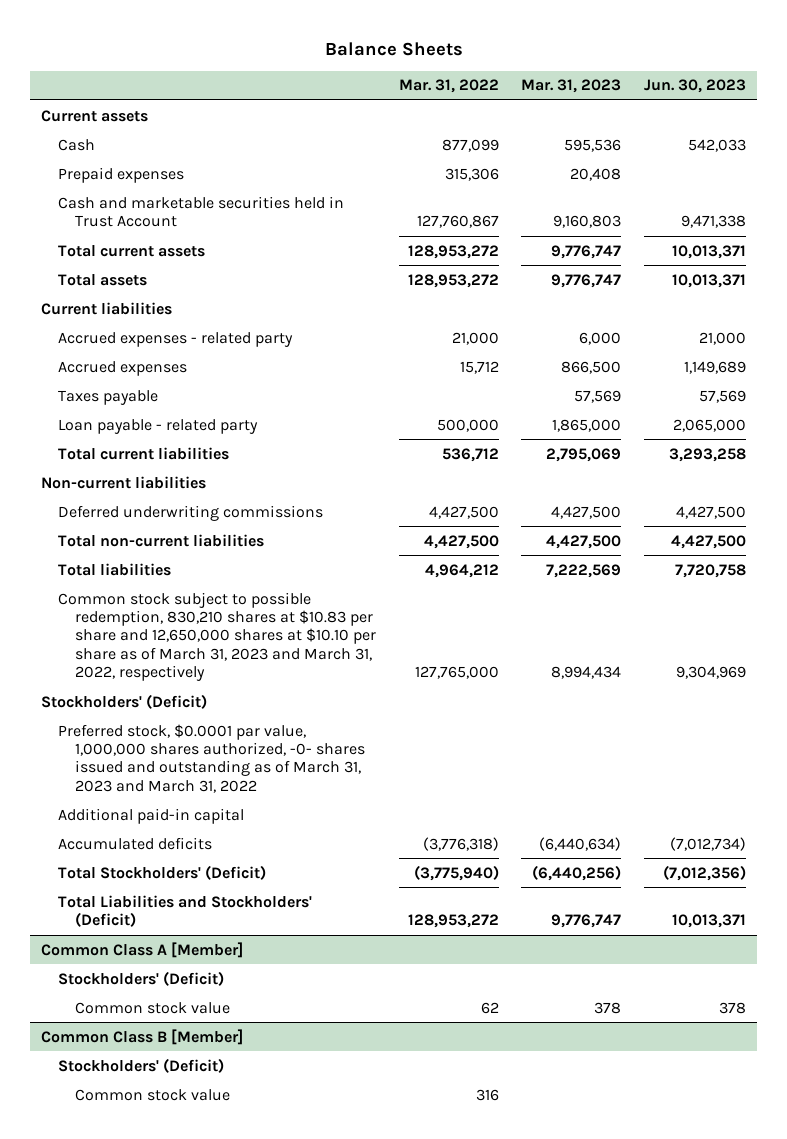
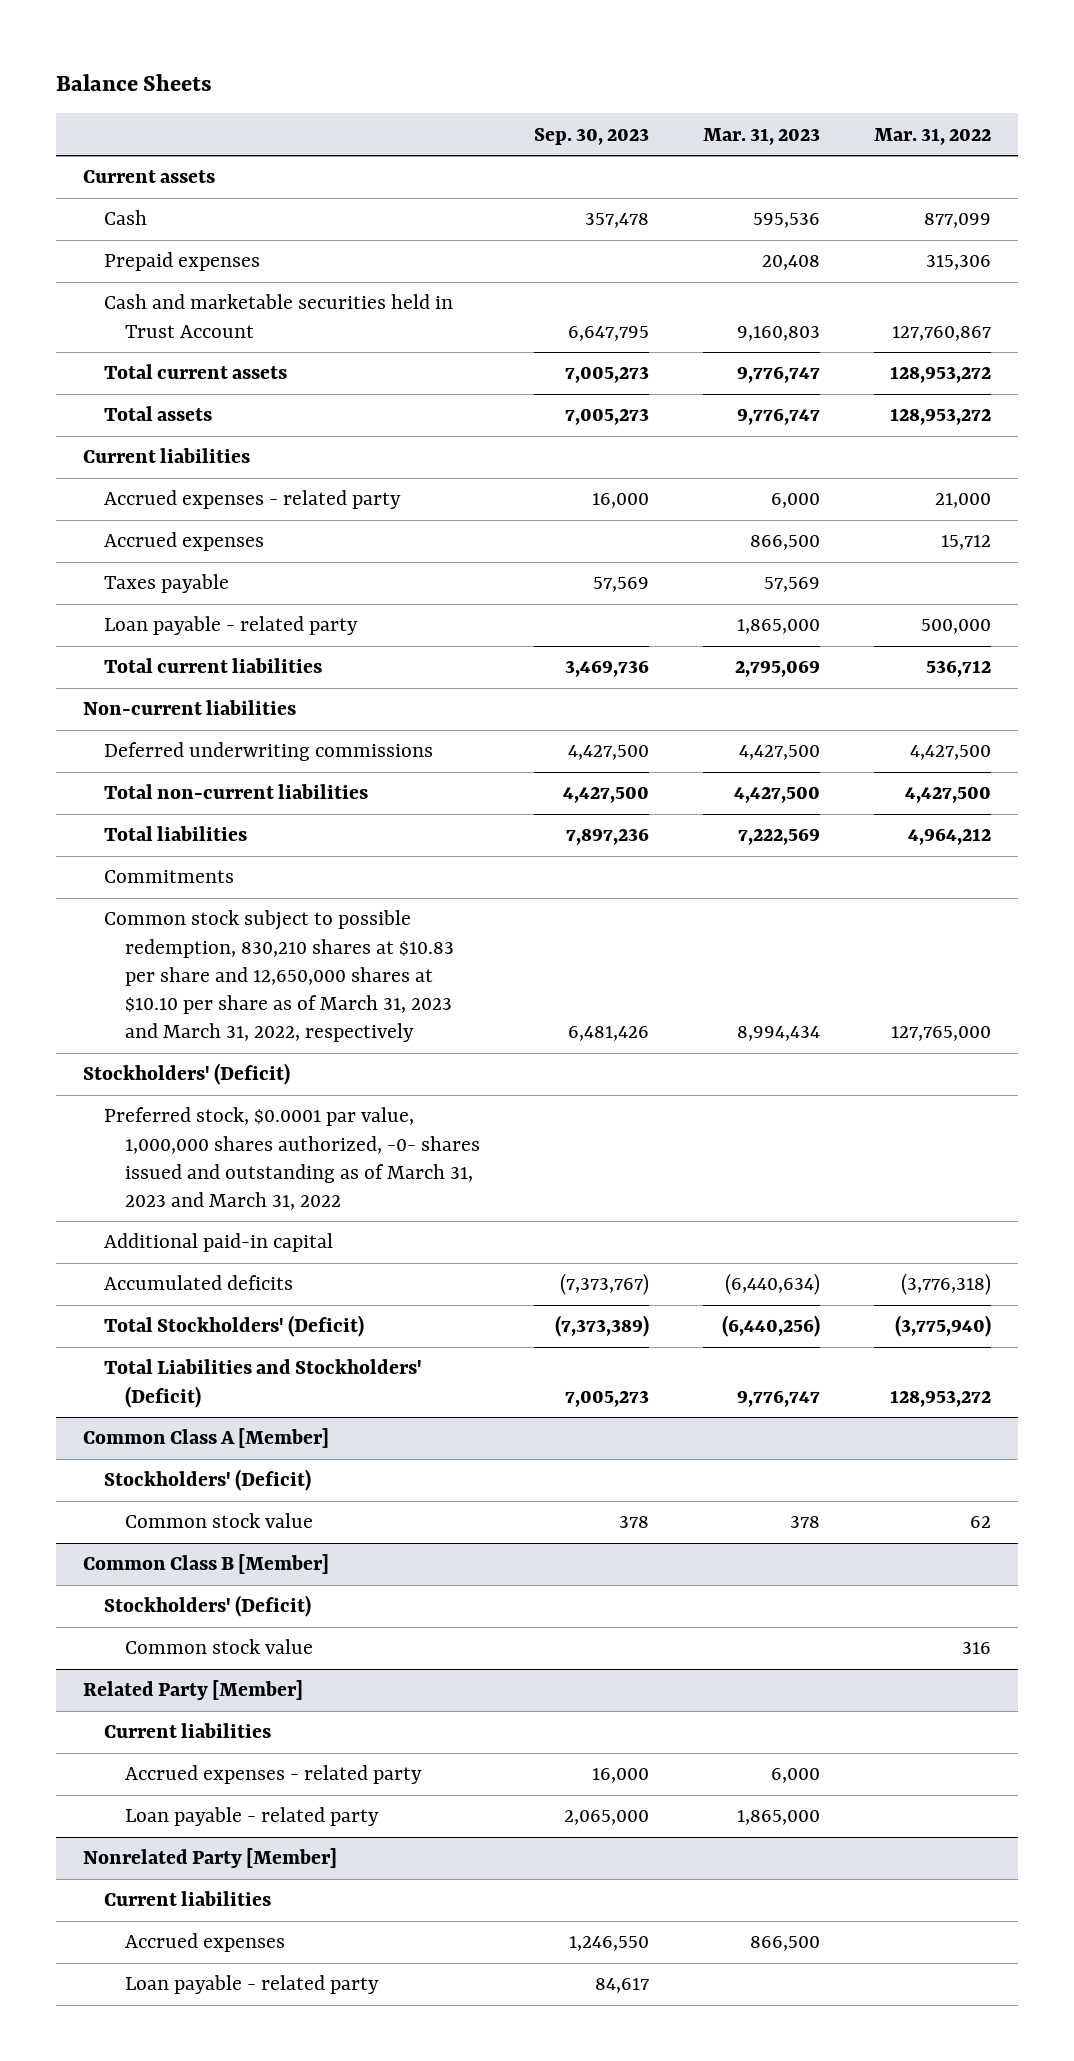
[644,79,747,94] Jun. 30, 2023 -> none
none -> [533,127,649,145] Sep. 30, 2023
none -> [103,870,234,884] Commitments
none -> [82,1680,303,1701] Related Party [Member]
none -> [103,1723,271,1739] Current liabilities
none -> [124,1765,422,1785] Accrued expenses - related party
none -> [124,1807,379,1827] Loan payable - related party
none -> [82,1848,337,1869] Nonrelated Party [Member]
none -> [103,1891,271,1907] Current liabilities
none -> [124,1933,285,1953] Accrued expenses
none -> [124,1975,379,1995] Loan payable - related party

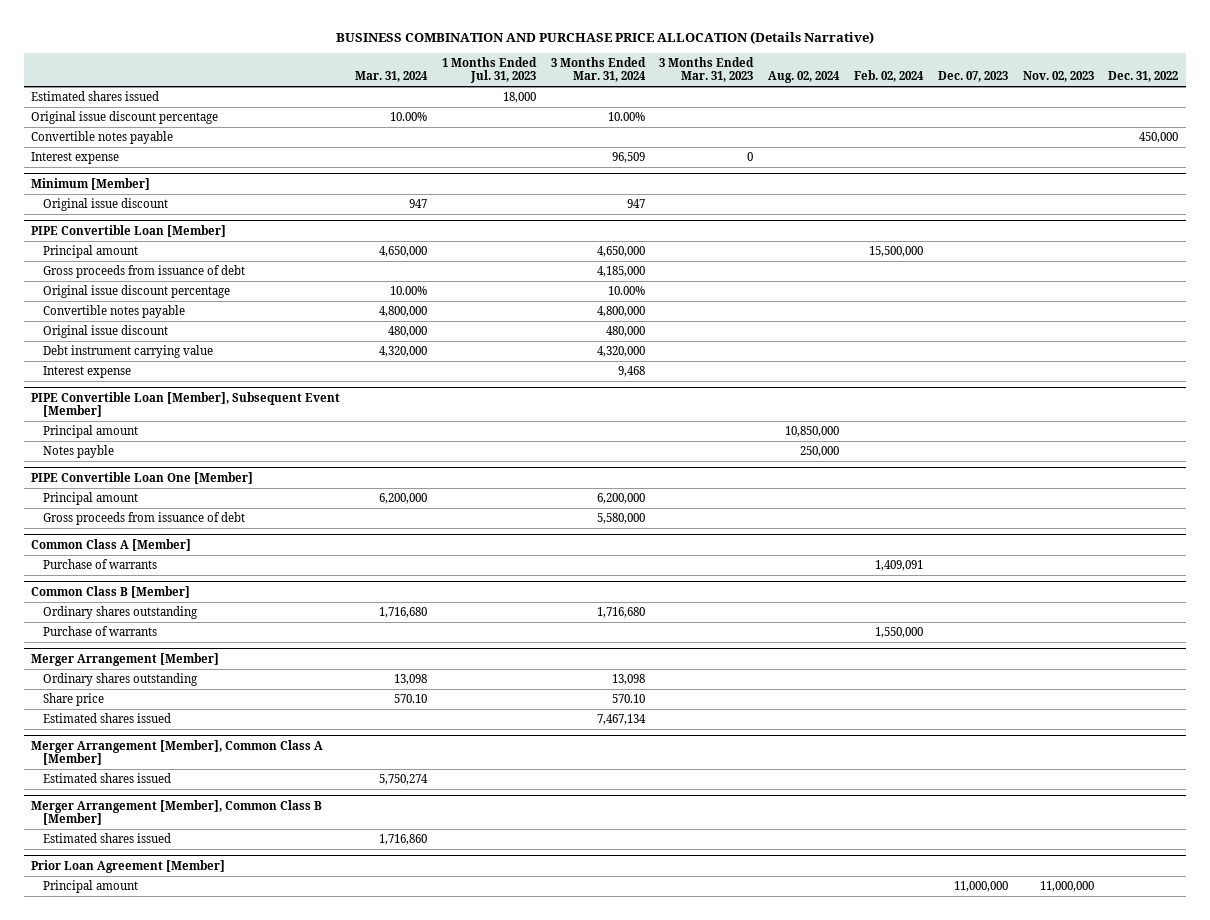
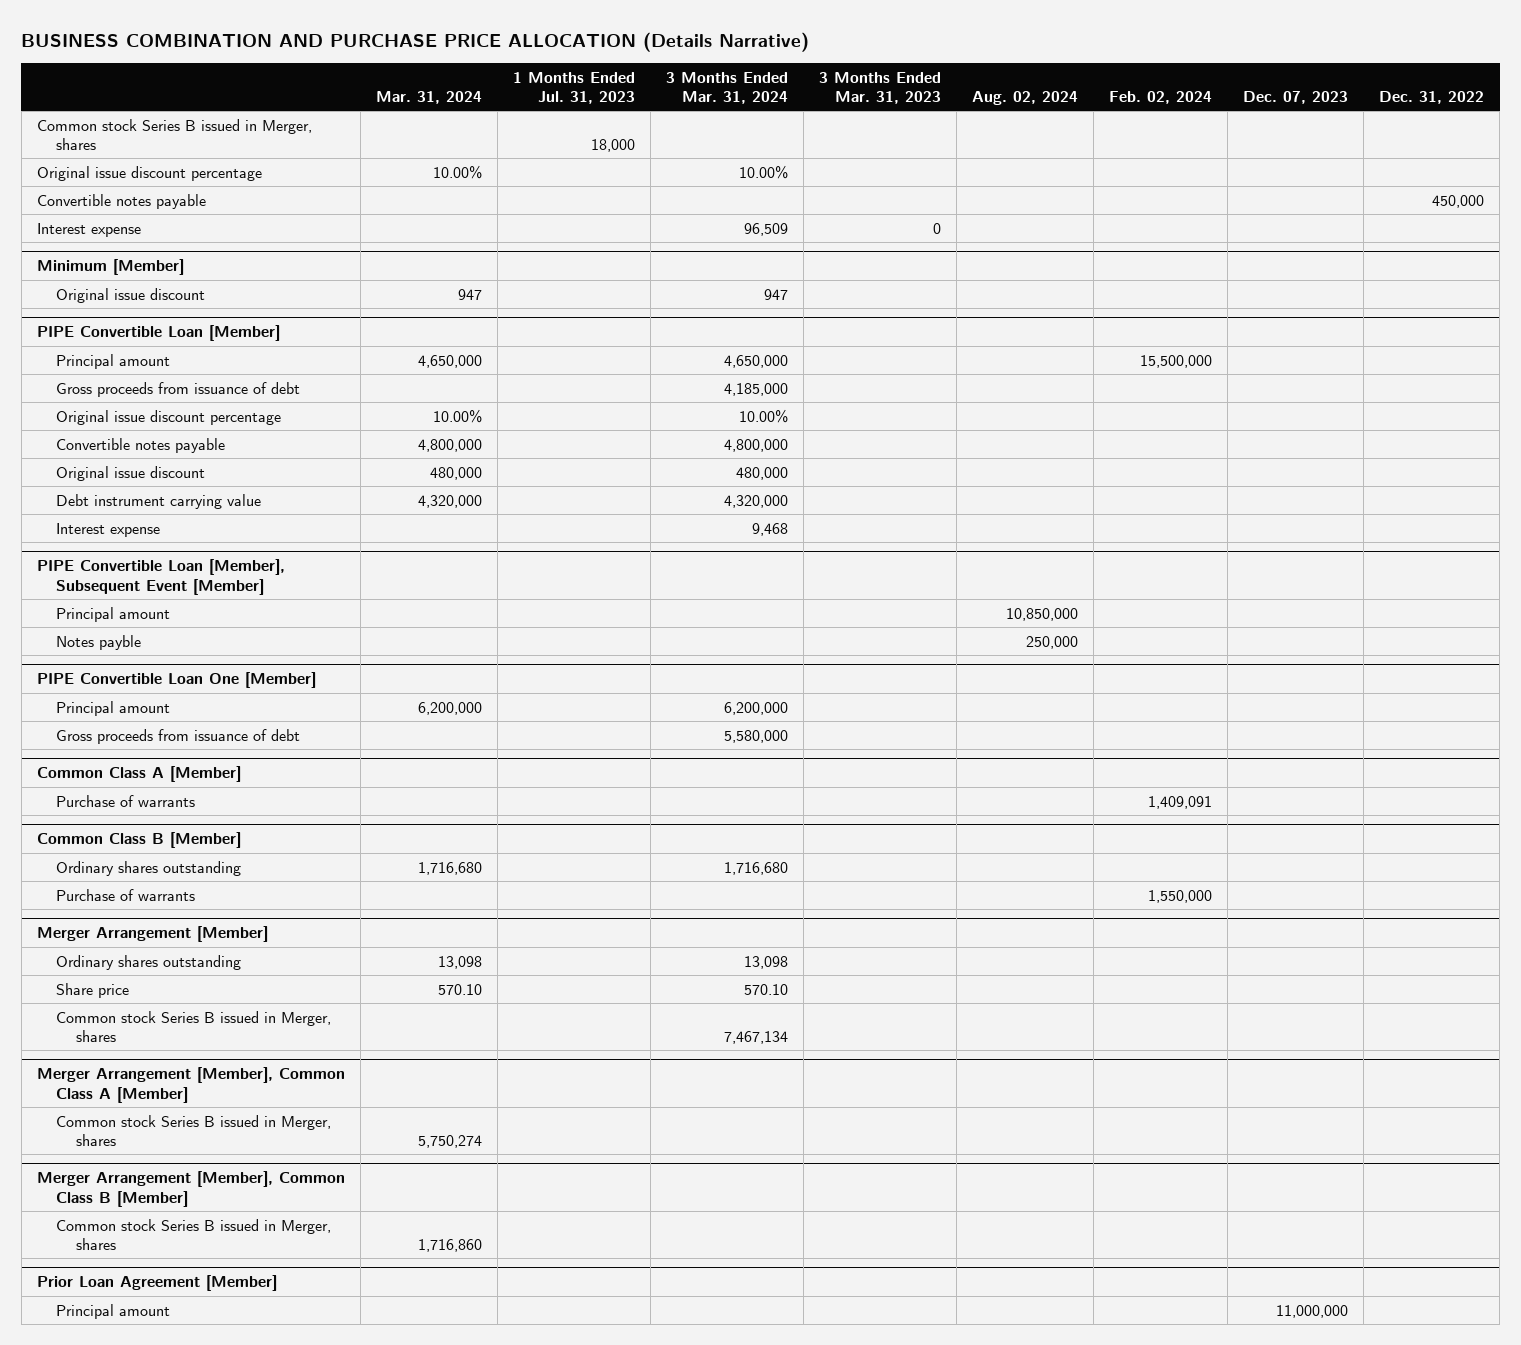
[1022,71,1094,83] Nov. 02, 2023 -> none
[31,91,160,102] Estimated shares issued -> [36,118,312,150] Common stock Series B issued in Merger, shares
[42,713,171,724] Estimated shares issued -> [56,1010,332,1042] Common stock Series B issued in Merger, shares
[42,773,171,784] Estimated shares issued -> [56,1114,332,1146] Common stock Series B issued in Merger, shares
[42,833,171,844] Estimated shares issued -> [56,1218,332,1250] Common stock Series B issued in Merger, shares

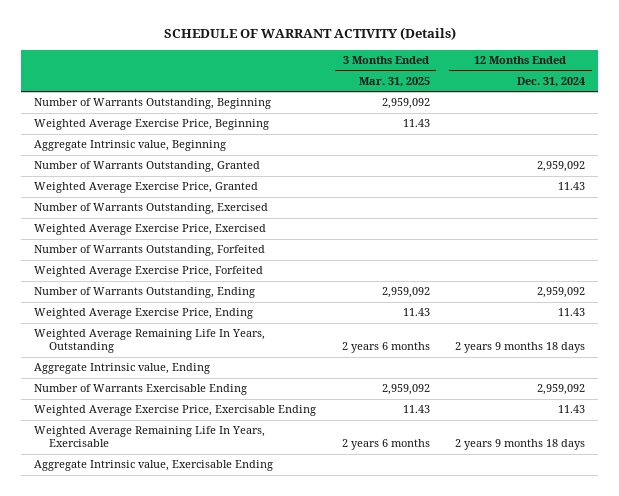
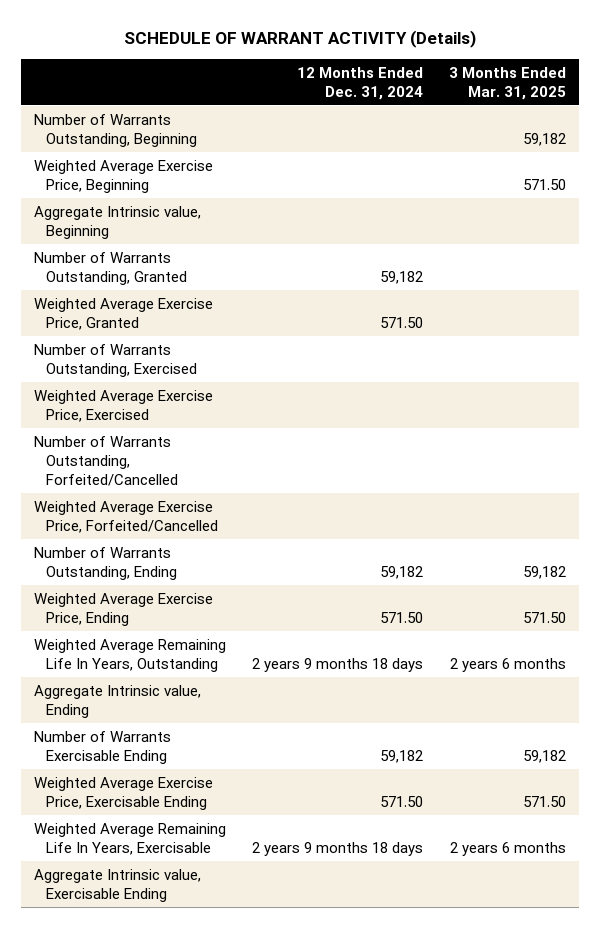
[381,98,430,110] 2,959,092 -> [522,132,566,146] 59,182
[402,119,430,128] 11.43 -> [522,178,566,190] 571.50
[537,161,586,173] 2,959,092 -> [379,270,423,284] 59,182
[558,182,586,191] 11.43 -> [379,316,423,328] 571.50
[34,245,266,257] Number of Warrants Outstanding, Forfeited -> [33,435,179,486] Number of Warrants Outstanding, Forfeited/Cancelled
[34,266,264,278] Weighted Average Exercise Price, Forfeited -> [33,500,219,533] Weighted Average Exercise Price, Forfeited/Cancelled
[381,287,430,299] 2,959,092 -> [522,565,566,579] 59,182
[537,287,586,299] 2,959,092 -> [379,565,423,579] 59,182
[402,308,430,317] 11.43 -> [522,611,566,623] 571.50
[558,308,586,317] 11.43 -> [379,611,423,623] 571.50
[381,384,430,396] 2,959,092 -> [522,749,566,763] 59,182
[537,384,586,396] 2,959,092 -> [379,749,423,763] 59,182
[402,405,430,414] 11.43 -> [522,795,566,807] 571.50
[558,405,586,414] 11.43 -> [379,795,423,807] 571.50

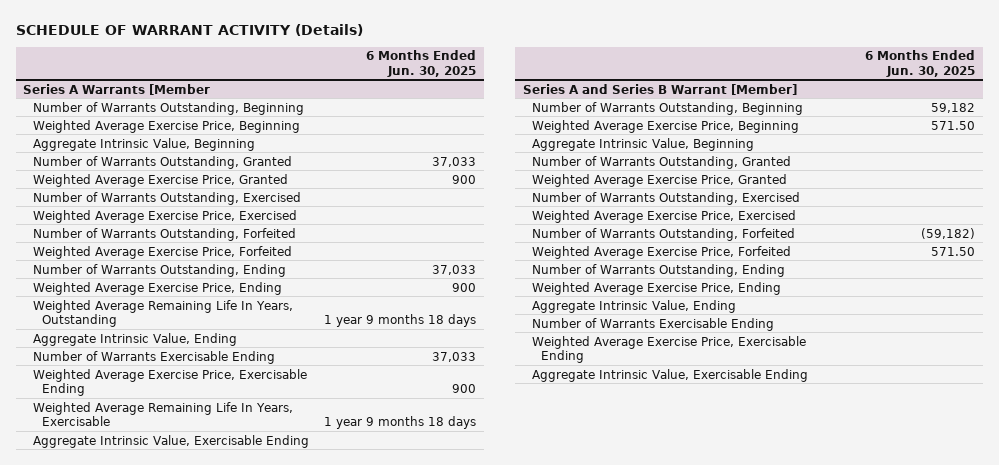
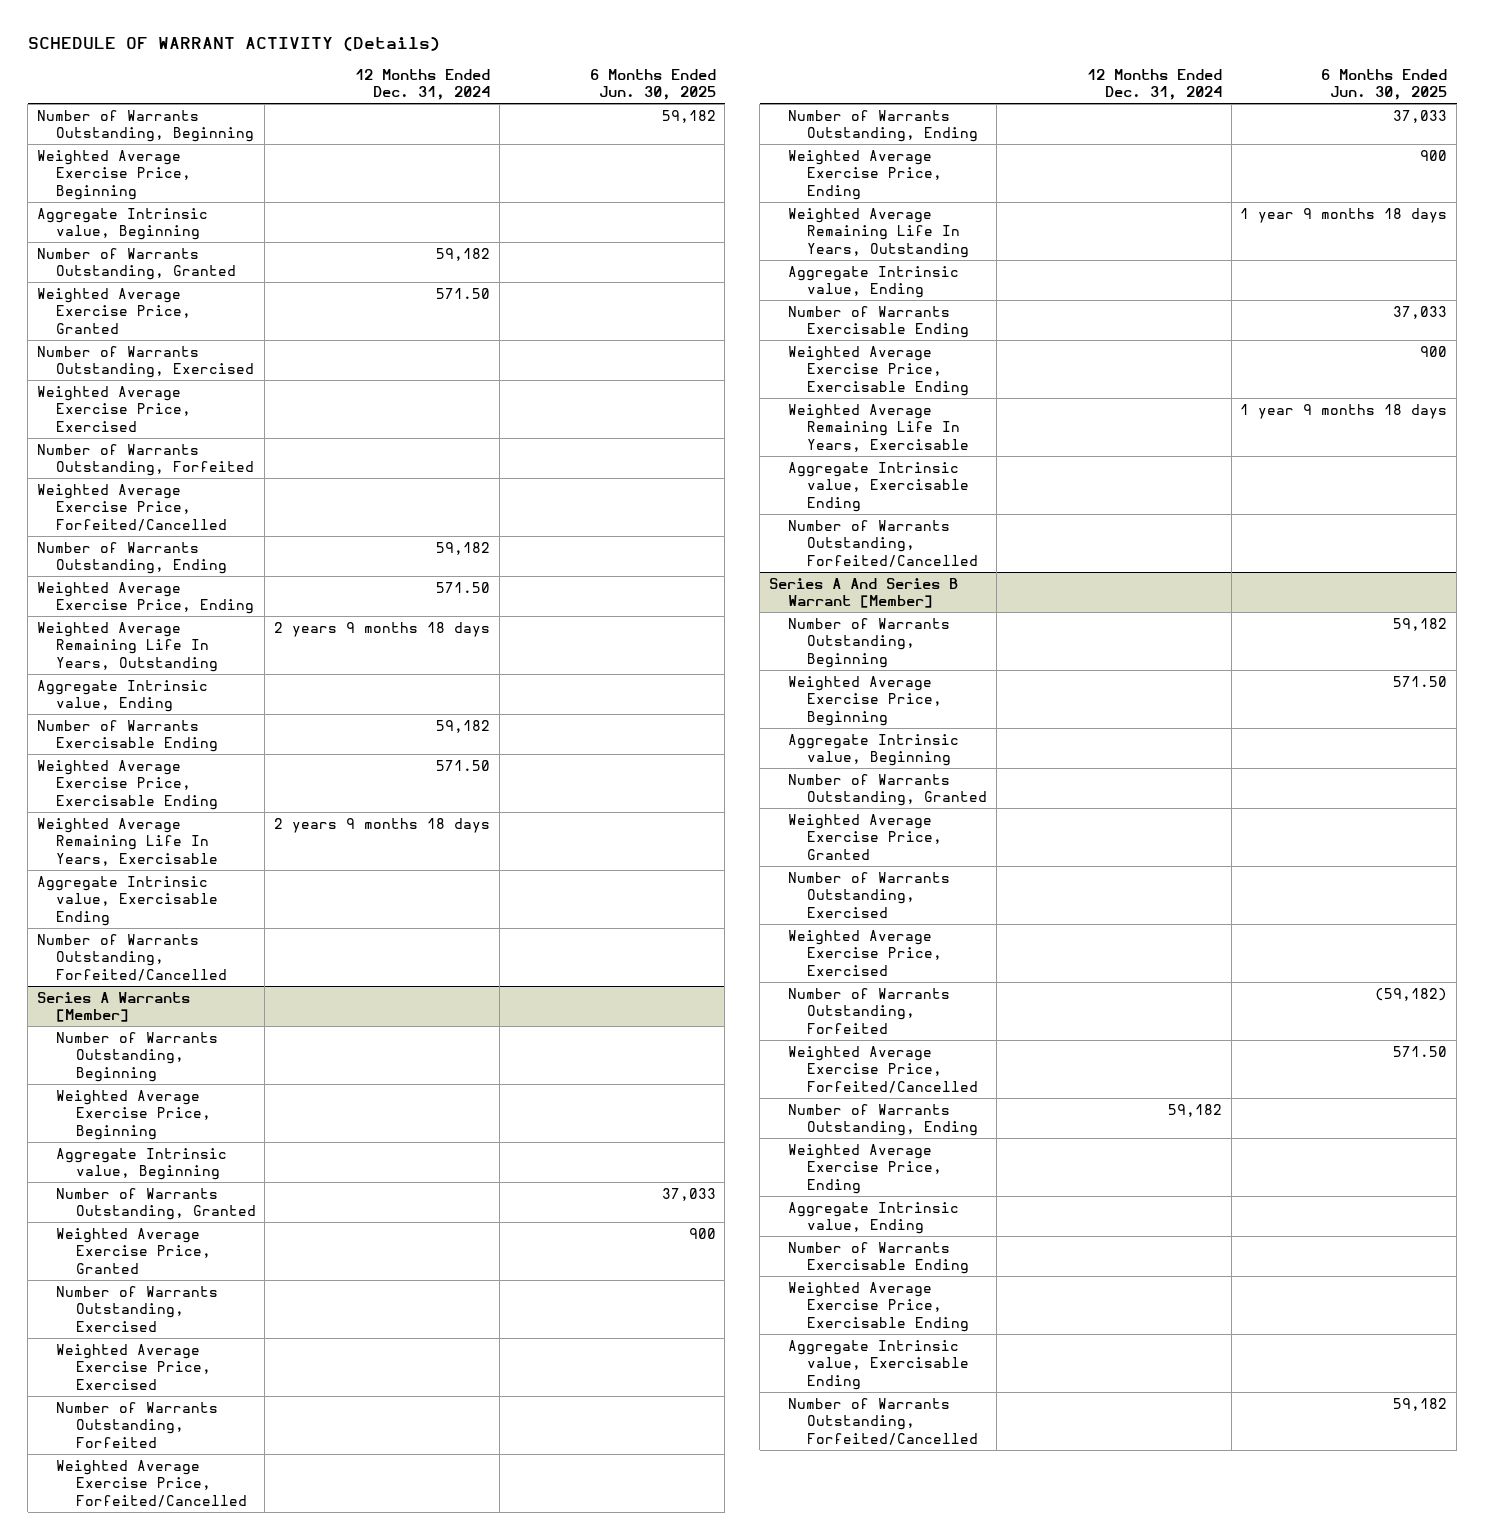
none -> [355,68,491,101] 12 Months Ended Dec. 31, 2024
none -> [37,109,255,143] Number of Warrants Outstanding, Beginning
none -> [37,149,192,200] Weighted Average Exercise Price, Beginning
none -> [37,207,209,241] Aggregate Intrinsic value, Beginning
none -> [37,247,237,281] Number of Warrants Outstanding, Granted
none -> [37,287,192,334] Weighted Average Exercise Price, Granted
none -> [37,345,255,379] Number of Warrants Outstanding, Exercised
none -> [37,385,192,432] Weighted Average Exercise Price, Exercised
none -> [37,443,255,477] Number of Warrants Outstanding, Forfeited
none -> [37,483,228,531] Weighted Average Exercise Price, Forfeited/Cancelled
none -> [37,541,228,575] Number of Warrants Outstanding, Ending
none -> [37,581,255,615] Weighted Average Exercise Price, Ending
none -> [37,621,219,672] Weighted Average Remaining Life In Years, Outstanding
none -> [37,679,209,713] Aggregate Intrinsic value, Ending
none -> [37,719,219,753] Number of Warrants Exercisable Ending
none -> [37,759,219,810] Weighted Average Exercise Price, Exercisable Ending
none -> [37,817,219,866] Weighted Average Remaining Life In Years, Exercisable
none -> [37,875,219,926] Aggregate Intrinsic value, Exercisable Ending
none -> [37,933,228,981] Number of Warrants Outstanding, Forfeited/Cancelled
[23,83,211,95] Series A Warrants [Member -> [37,991,191,1023] Series A Warrants [Member]
[32,137,255,151] Aggregate Intrinsic Value, Beginning -> [56,1147,228,1181] Aggregate Intrinsic value, Beginning
[32,245,292,259] Weighted Average Exercise Price, Forfeited -> [56,1459,247,1507] Weighted Average Exercise Price, Forfeited/Cancelled
[32,332,237,346] Aggregate Intrinsic Value, Ending -> [788,265,960,299] Aggregate Intrinsic value, Ending
[32,434,309,448] Aggregate Intrinsic Value, Exercisable Ending -> [788,461,970,512] Aggregate Intrinsic value, Exercisable Ending
none -> [788,519,979,567] Number of Warrants Outstanding, Forfeited/Cancelled
[522,83,797,95] Series A and Series B Warrant [Member] -> [768,577,958,609] Series A And Series B Warrant [Member]
[531,137,754,151] Aggregate Intrinsic Value, Beginning -> [788,733,960,767] Aggregate Intrinsic value, Beginning
[531,245,791,259] Weighted Average Exercise Price, Forfeited -> [788,1045,979,1093] Weighted Average Exercise Price, Forfeited/Cancelled
[531,299,736,313] Aggregate Intrinsic Value, Ending -> [788,1201,960,1235] Aggregate Intrinsic value, Ending
[531,368,808,382] Aggregate Intrinsic Value, Exercisable Ending -> [788,1339,970,1390] Aggregate Intrinsic value, Exercisable Ending
none -> [788,1397,979,1445] Number of Warrants Outstanding, Forfeited/Cancelled

